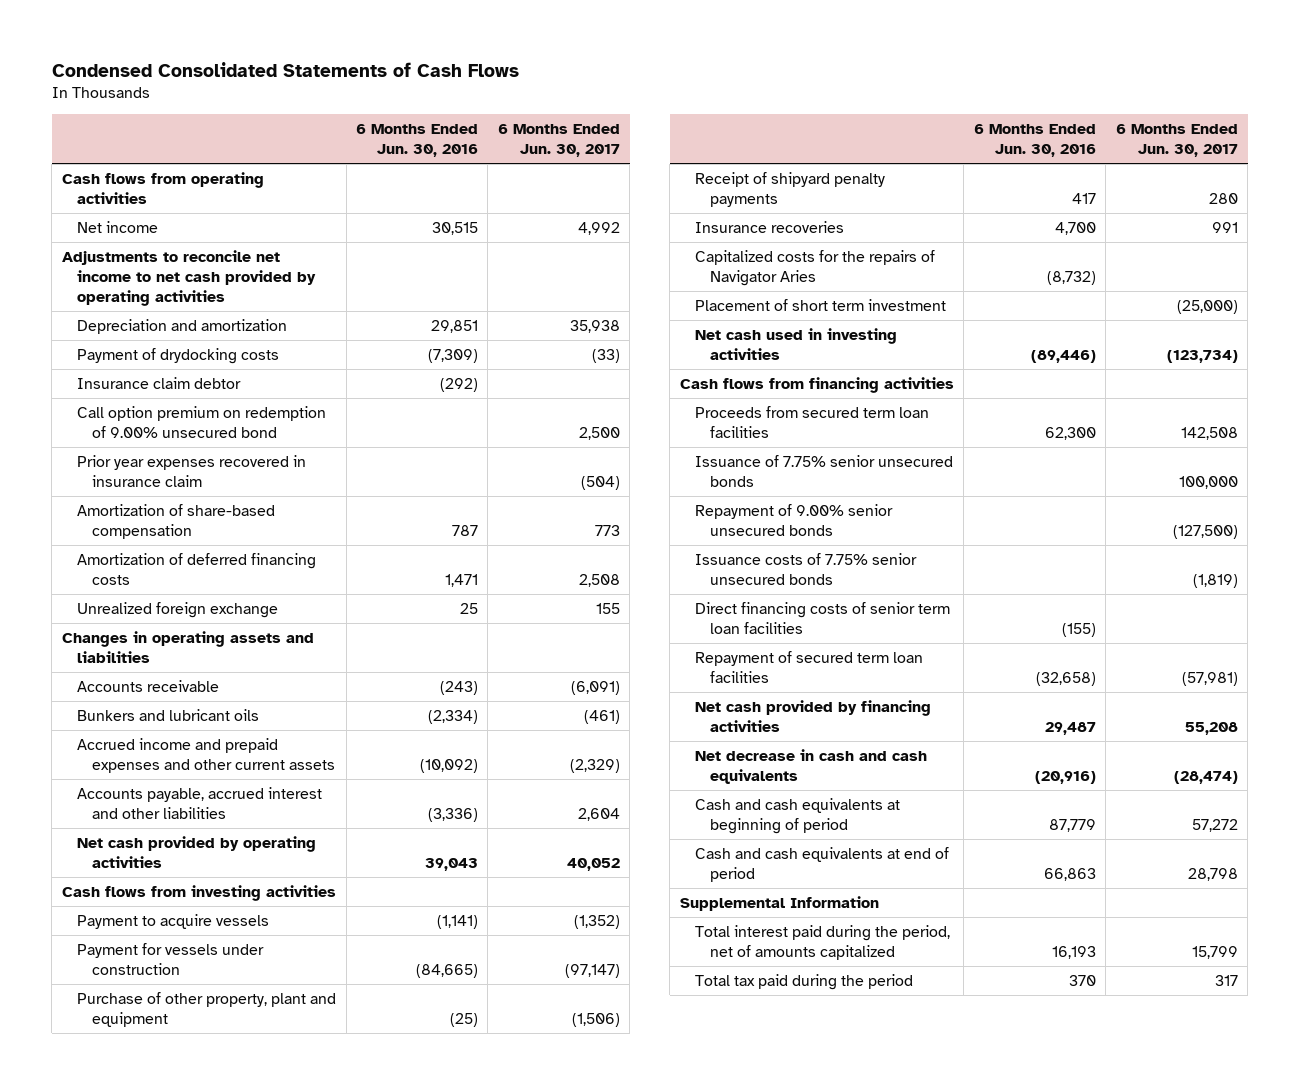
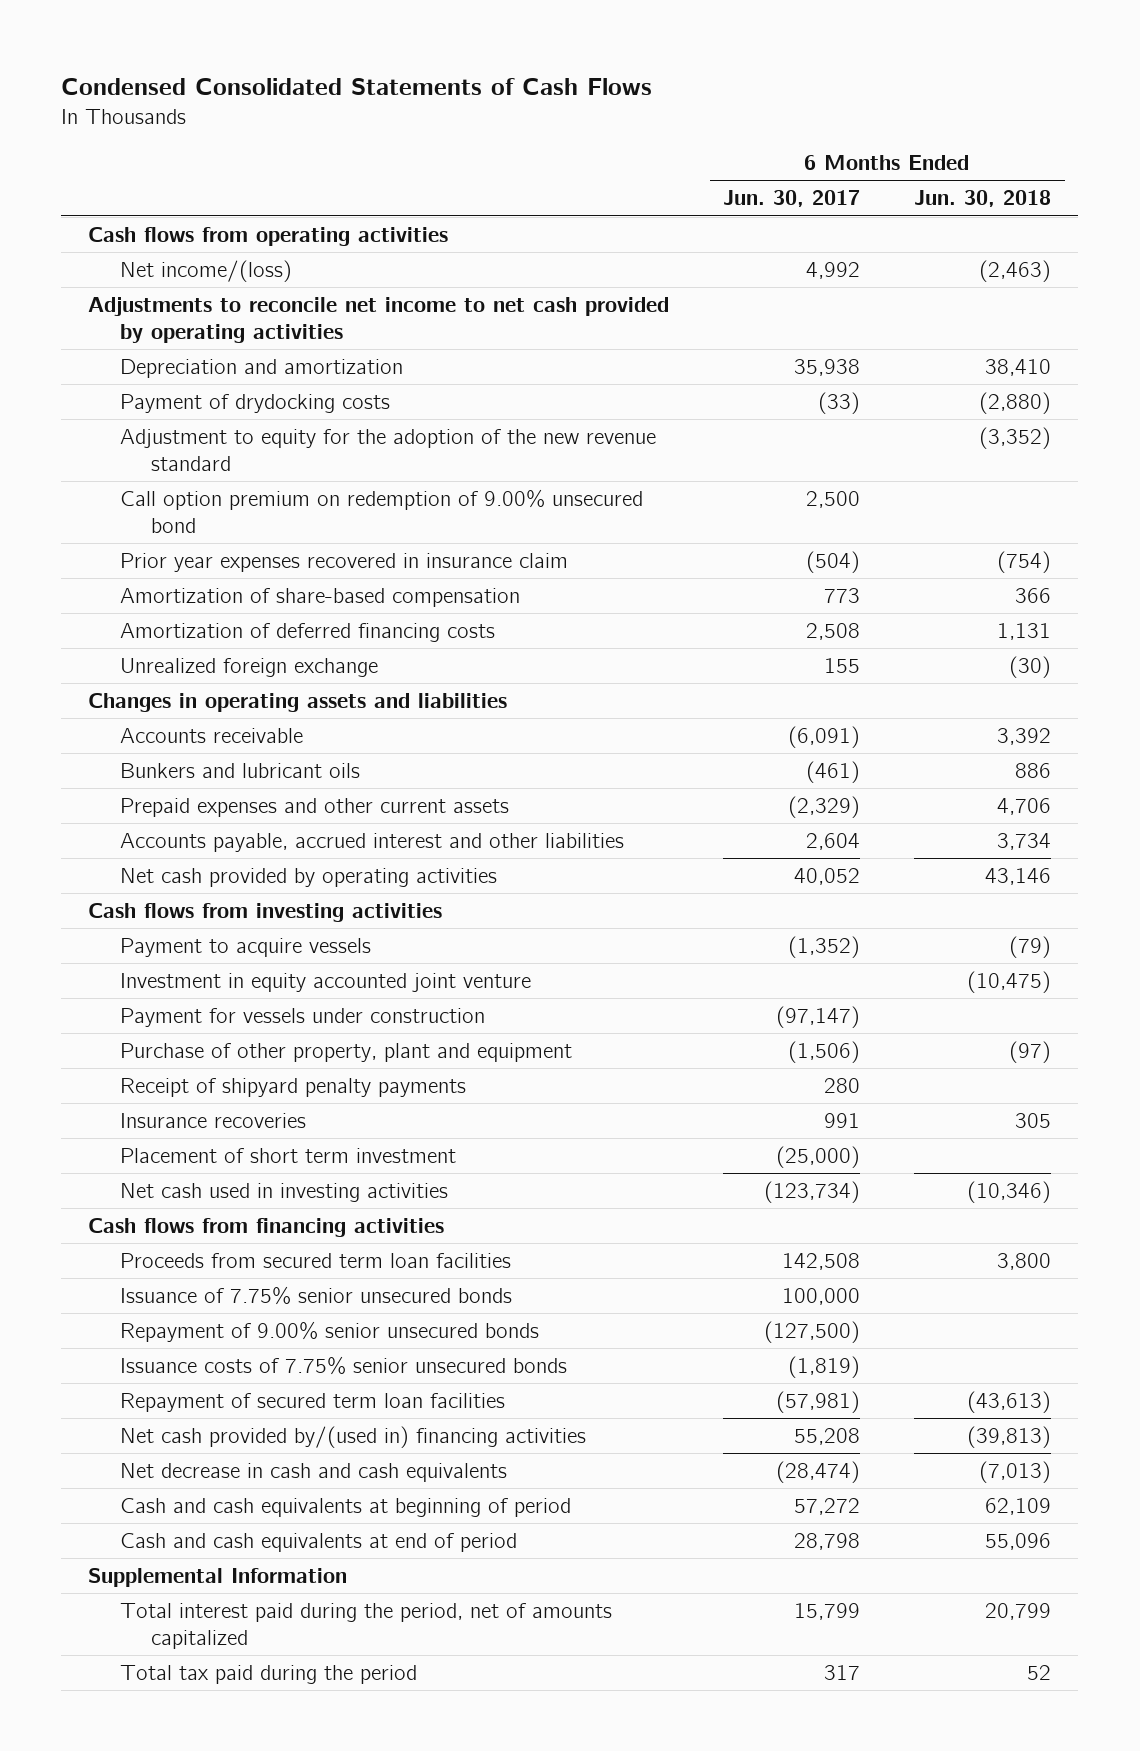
[356,124,479,158] 6 Months Ended Jun. 30, 2016 -> none
none -> [914,190,1052,208] Jun. 30, 2018
[77,220,159,233] Net income -> [119,260,292,283] Net income/(loss)
[77,376,242,389] Insurance claim debtor -> none
none -> [119,429,656,471] Adjustment to equity for the adoption of the new revenue standard
[77,737,336,773] Accrued income and prepaid expenses and other current assets -> [119,798,509,818] Prepaid expenses and other current assets
none -> [119,973,531,993] Investment in equity accounted joint venture
[694,249,935,286] Capitalized costs for the repairs of Navigator Aries -> none
[694,601,950,634] Direct financing costs of senior term loan facilities -> none
[694,699,931,732] Net cash provided by financing activities -> [119,1426,586,1449] Net cash provided by/(used in) financing activities

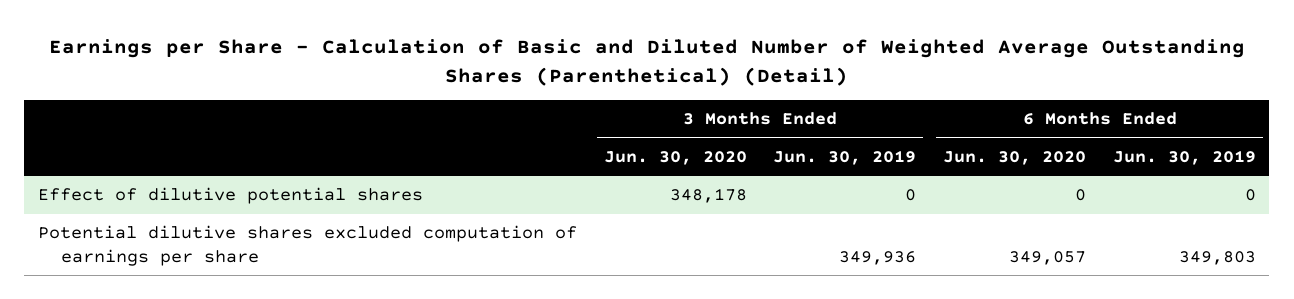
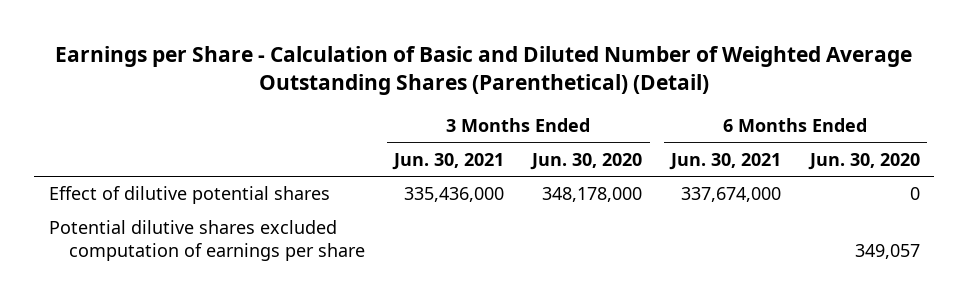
[773,149,917,165] Jun. 30, 2019 -> none
[1112,149,1256,165] Jun. 30, 2019 -> none
none -> [391,152,504,170] Jun. 30, 2021
none -> [669,152,782,170] Jun. 30, 2021
[669,188,747,204] 348,178 -> [542,187,643,203] 348,178,000

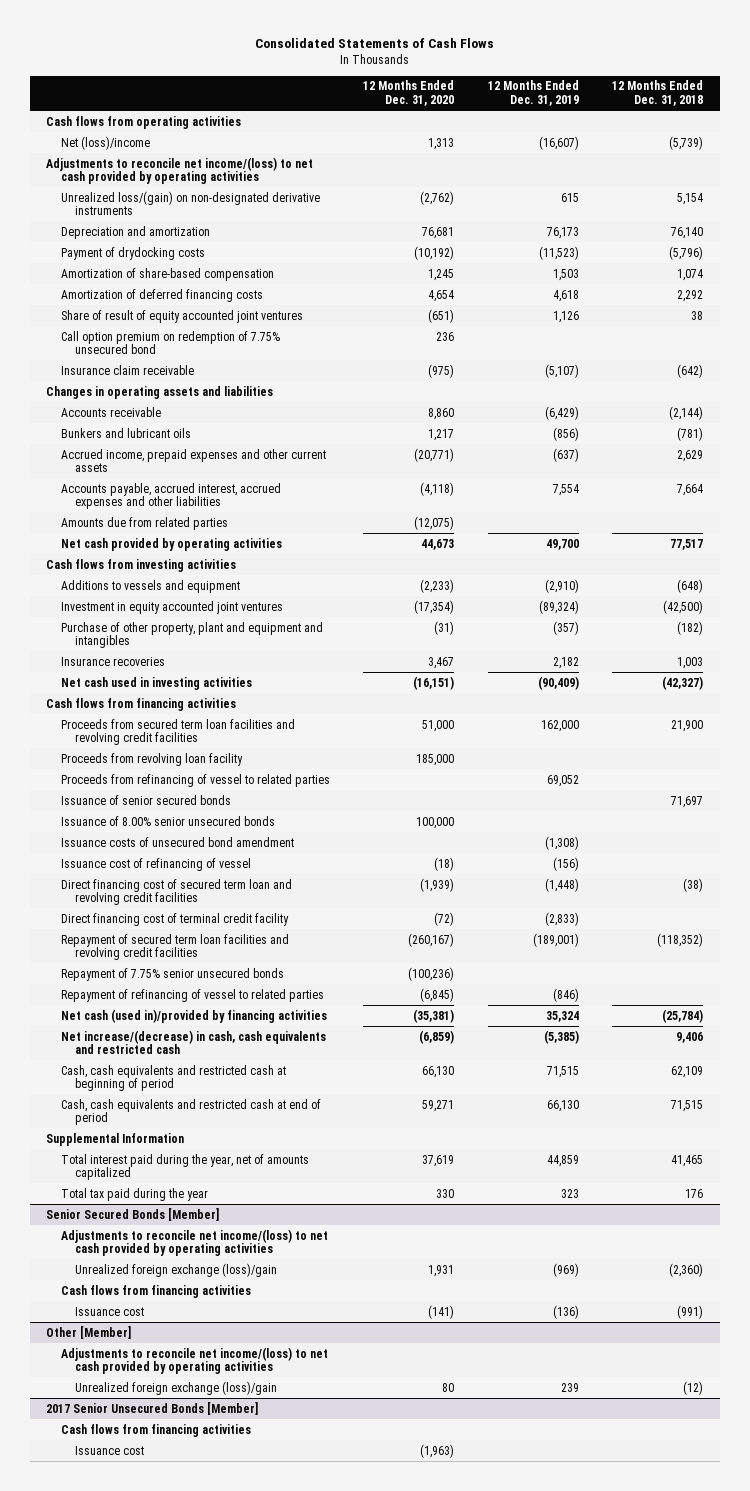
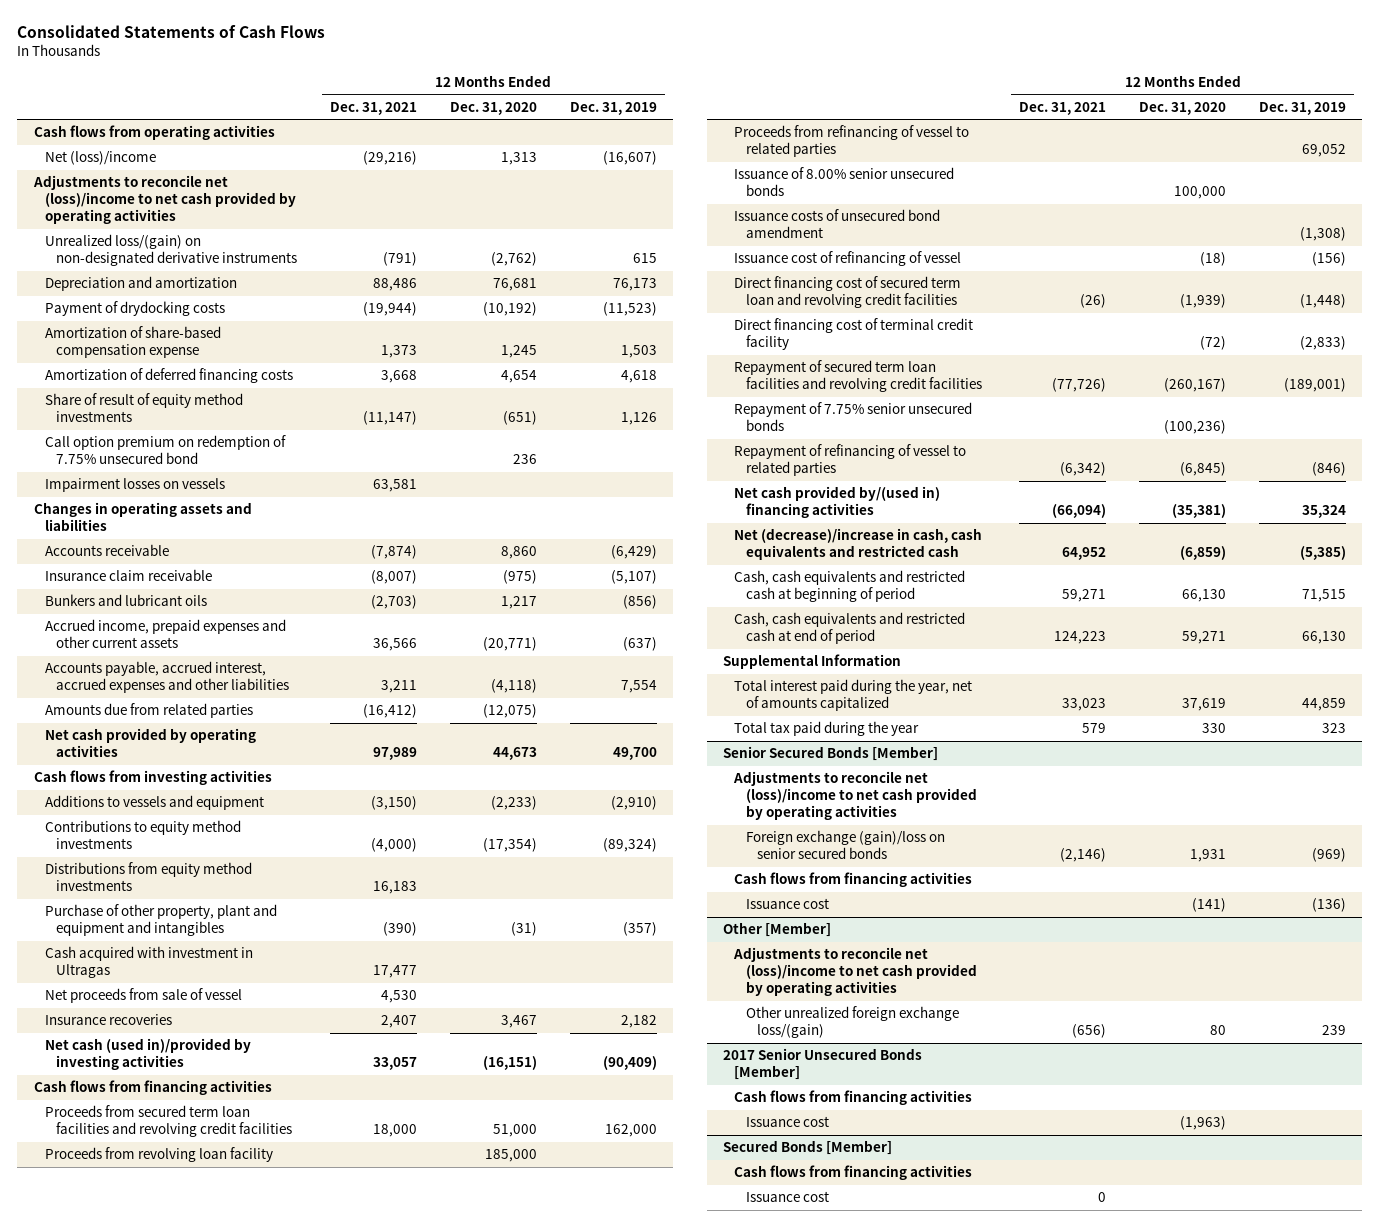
[612,80,704,106] 12 Months Ended Dec. 31, 2018 -> none
none -> [330,101,418,115] Dec. 31, 2021
[46,156,314,185] Adjustments to reconcile net income/(loss) to net cash provided by operating activities -> [32,175,297,225] Adjustments to reconcile net (loss)/income to net cash provided by operating activities
[60,267,274,281] Amortization of share-based compensation -> [45,326,222,359] Amortization of share-based compensation expense
[60,309,303,323] Share of result of equity accounted joint ventures -> [45,393,244,423] Share of result of equity method investments
none -> [45,478,226,493] Impairment losses on vessels
[60,364,194,375] Insurance claim receivable -> [45,569,213,582] Insurance claim receivable
[60,600,283,614] Investment in equity accounted joint ventures -> [45,820,242,850] Contributions to equity method investments
none -> [45,862,253,892] Distributions from equity method investments
none -> [45,946,254,979] Cash acquired with investment in Ultragas
none -> [45,988,243,1004] Net proceeds from sale of vessel
[60,676,252,690] Net cash used in investing activities -> [45,1038,252,1071] Net cash (used in)/provided by investing activities
[60,794,231,805] Issuance of senior secured bonds -> none
[60,1008,327,1023] Net cash (used in)/provided by financing activities -> [734,486,941,519] Net cash provided by/(used in) financing activities
[60,1029,326,1055] Net increase/(decrease) in cash, cash equivalents and restricted cash -> [734,528,983,561] Net (decrease)/increase in cash, cash equivalents and restricted cash
[60,1228,328,1257] Adjustments to reconcile net income/(loss) to net cash provided by operating activities -> [733,771,977,821] Adjustments to reconcile net (loss)/income to net cash provided by operating activities
[75,1262,278,1277] Unrealized foreign exchange (loss)/gain -> [745,830,945,860] Foreign exchange (gain)/loss on senior secured bonds
[60,1346,328,1375] Adjustments to reconcile net income/(loss) to net cash provided by operating activities -> [733,947,977,997] Adjustments to reconcile net (loss)/income to net cash provided by operating activities
[75,1380,278,1395] Unrealized foreign exchange (loss)/gain -> [745,1006,959,1039] Other unrealized foreign exchange loss/(gain)
none -> [722,1140,892,1156] Secured Bonds [Member]
none -> [734,1165,973,1181] Cash flows from financing activities
none -> [745,1191,829,1203] Issuance cost

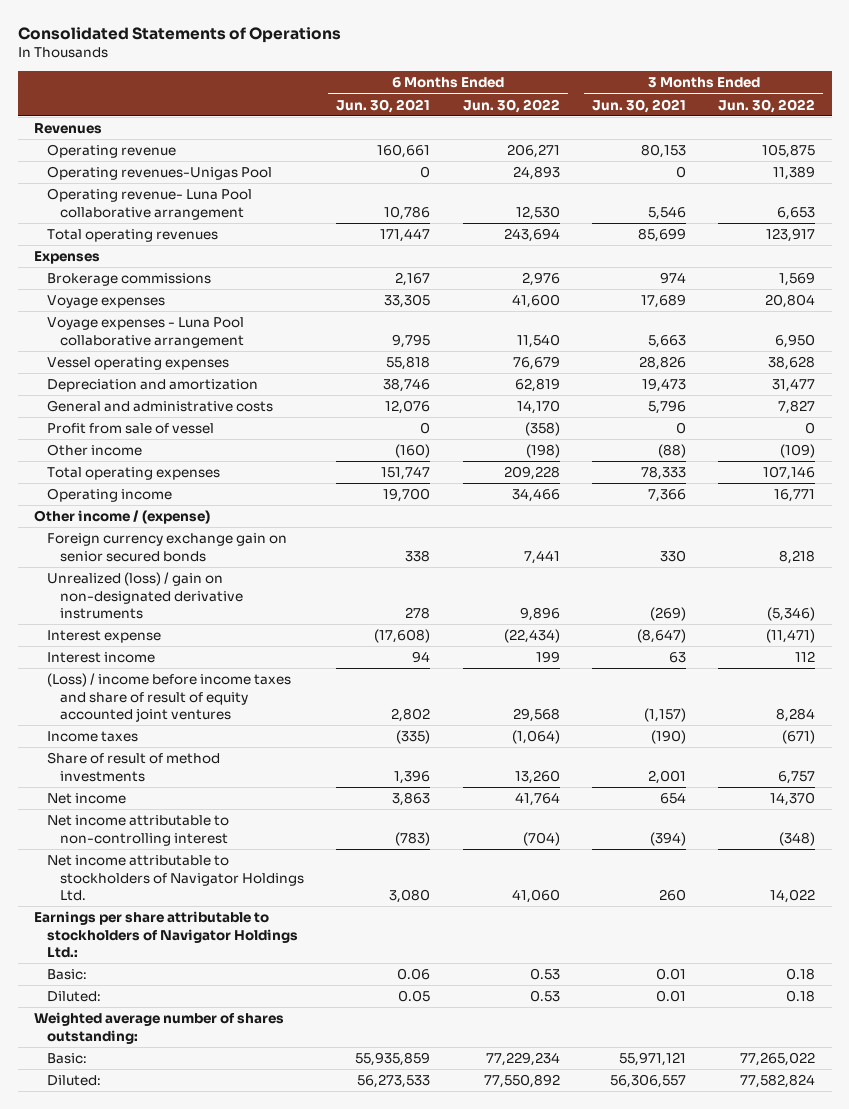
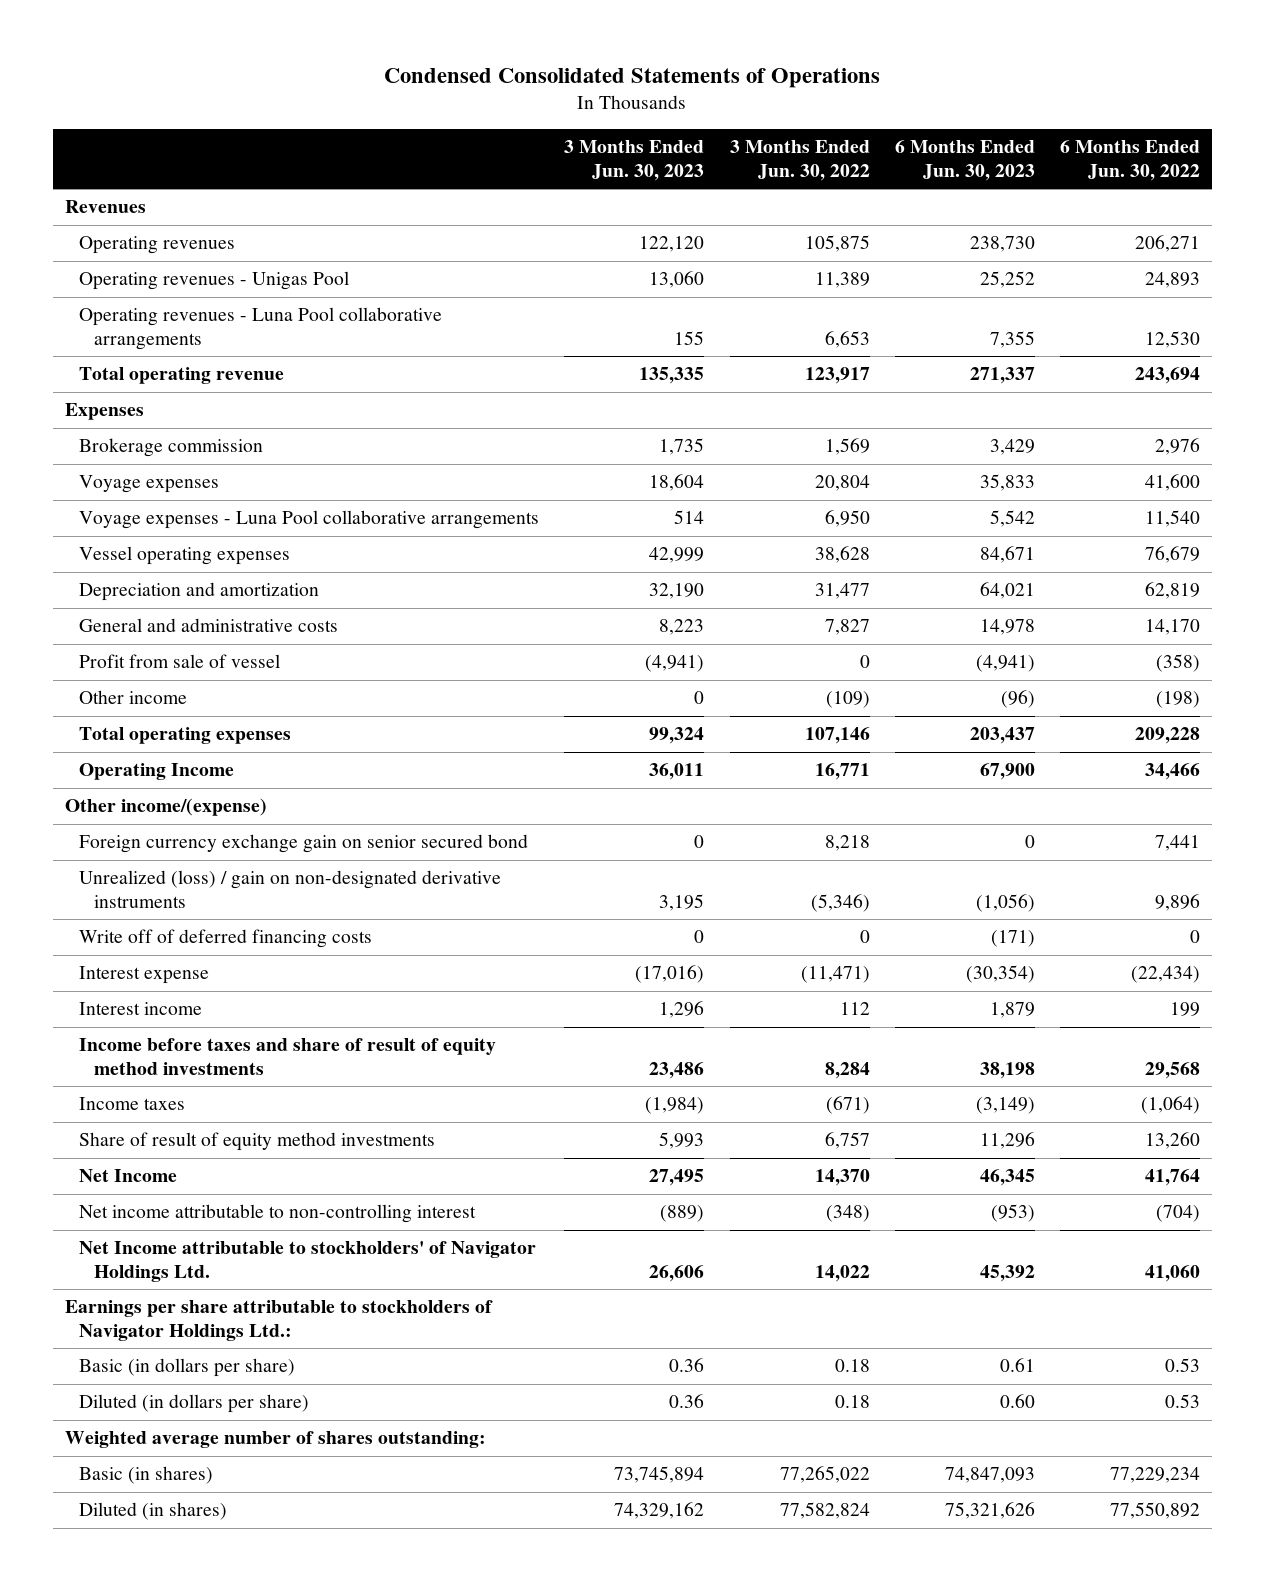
[17,27,341,44] Consolidated Statements of Operations -> [384,67,881,88] Condensed Consolidated Statements of Operations
[336,98,431,113] Jun. 30, 2021 -> none
[591,98,686,113] Jun. 30, 2021 -> none
none -> [564,140,705,181] 3 Months Ended Jun. 30, 2023
none -> [894,140,1035,181] 6 Months Ended Jun. 30, 2023
[46,144,176,159] Operating revenue -> [79,236,236,255] Operating revenues
[46,166,272,181] Operating revenues-Unigas Pool -> [79,271,350,291] Operating revenues - Unigas Pool
[46,188,252,220] Operating revenue- Luna Pool collaborative arrangement -> [79,307,443,350] Operating revenues - Luna Pool collaborative arrangements
[46,229,218,243] Total operating revenues -> [79,367,285,385] Total operating revenue
[46,273,211,287] Brokerage commissions -> [79,438,264,458] Brokerage commission
[46,317,244,348] Voyage expenses - Luna Pool collaborative arrangement -> [79,510,540,530] Voyage expenses - Luna Pool collaborative arrangements
[46,488,172,503] Operating income -> [79,763,235,781] Operating Income
[34,510,211,525] Other income / (expense) -> [65,798,268,817] Other income/(expense)
[46,533,287,562] Foreign currency exchange gain on senior secured bonds -> [79,834,529,854] Foreign currency exchange gain on senior secured bond
none -> [79,929,373,949] Write off of deferred financing costs
[46,673,291,723] (Loss) / income before income taxes and share of result of equity accounted joint ventures -> [79,1038,497,1075] Income before taxes and share of result of equity method investments
[46,752,220,782] Share of result of method investments -> [79,1132,436,1152] Share of result of equity method investments
[46,793,126,805] Net income -> [79,1169,178,1183] Net Income
[46,855,304,902] Net income attributable to stockholders of Navigator Holdings Ltd. -> [79,1241,537,1282] Net Income attributable to stockholders' of Navigator Holdings Ltd.
[46,969,87,981] Basic: -> [79,1358,296,1378] Basic (in dollars per share)
[46,991,101,1003] Diluted: -> [79,1394,310,1414] Diluted (in dollars per share)
[46,1053,87,1065] Basic: -> [79,1466,214,1485] Basic (in shares)
[46,1075,101,1087] Diluted: -> [79,1502,228,1521] Diluted (in shares)

